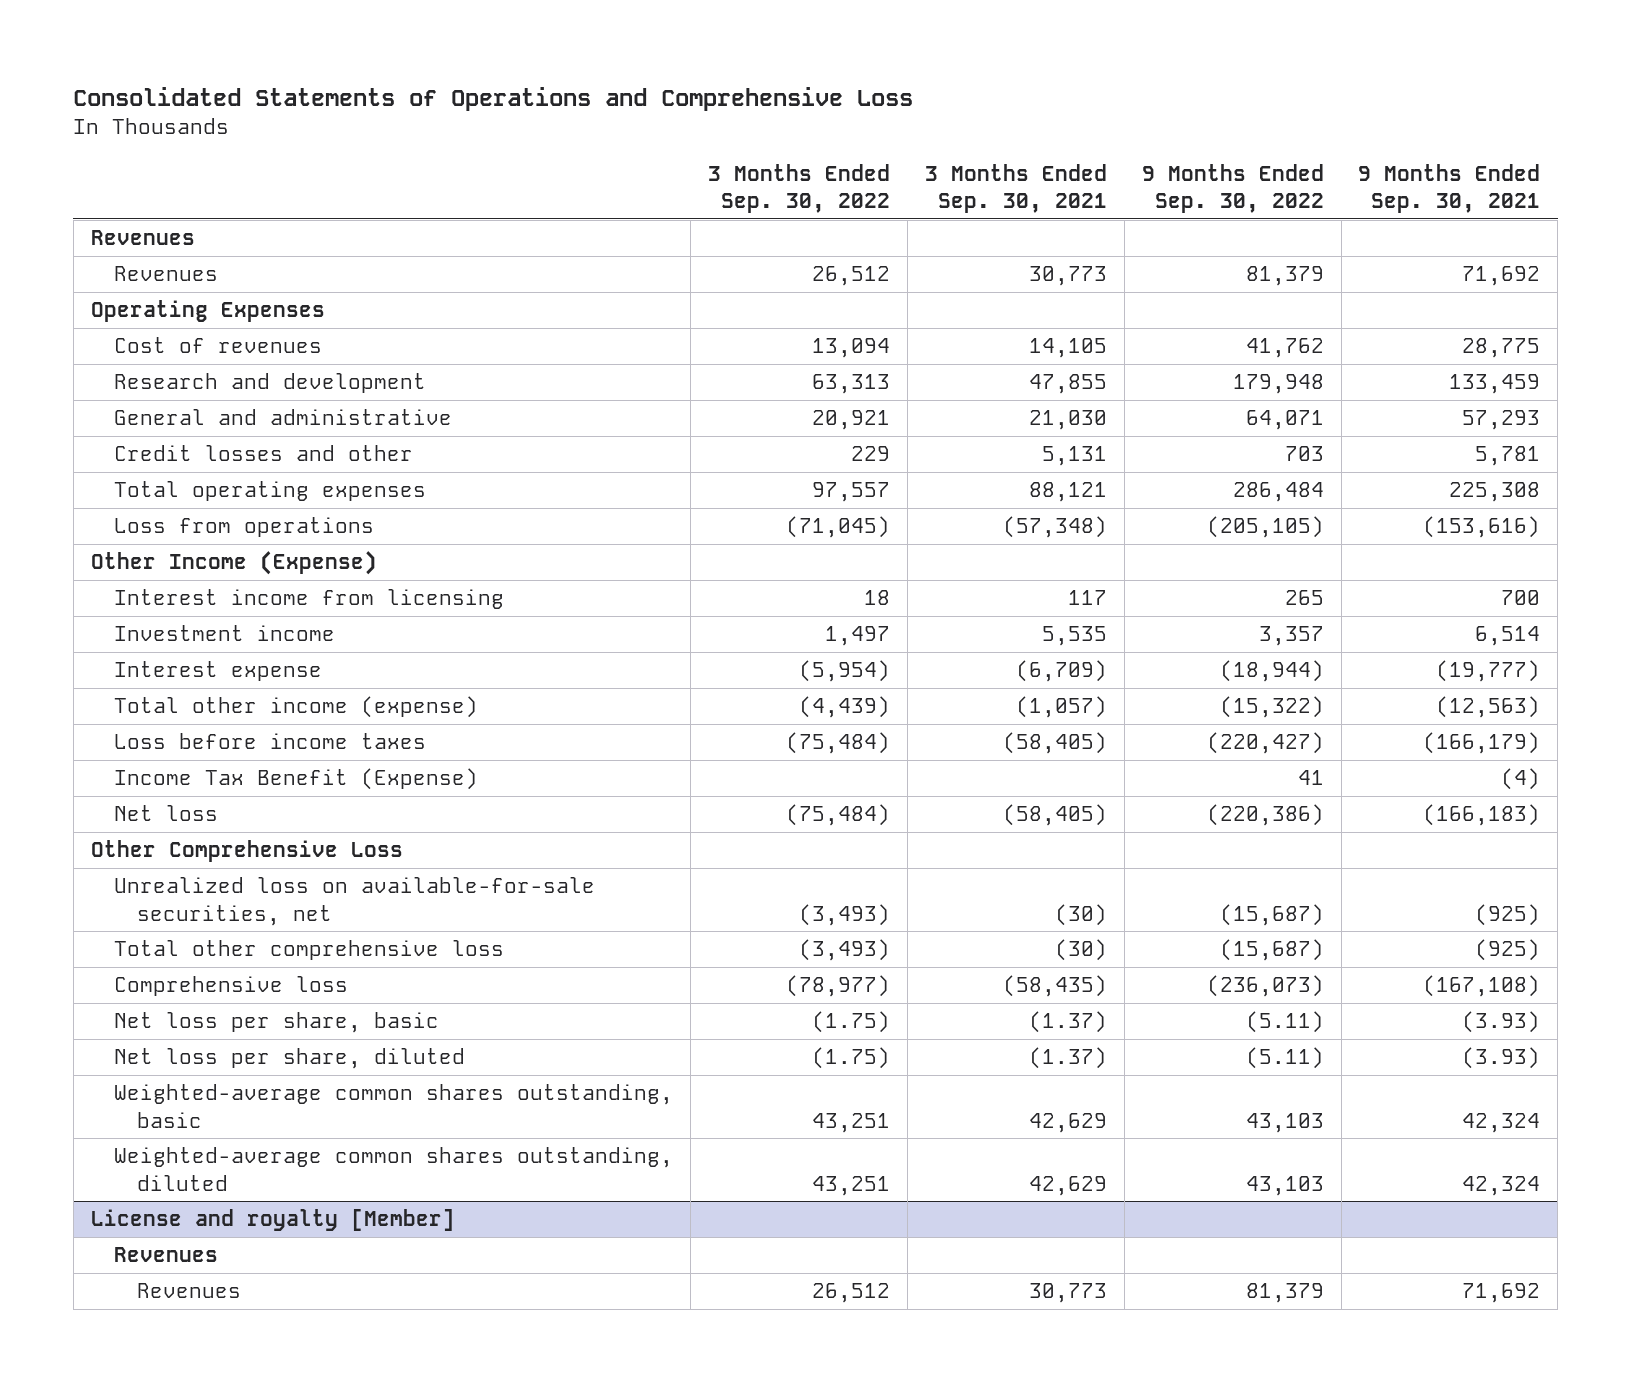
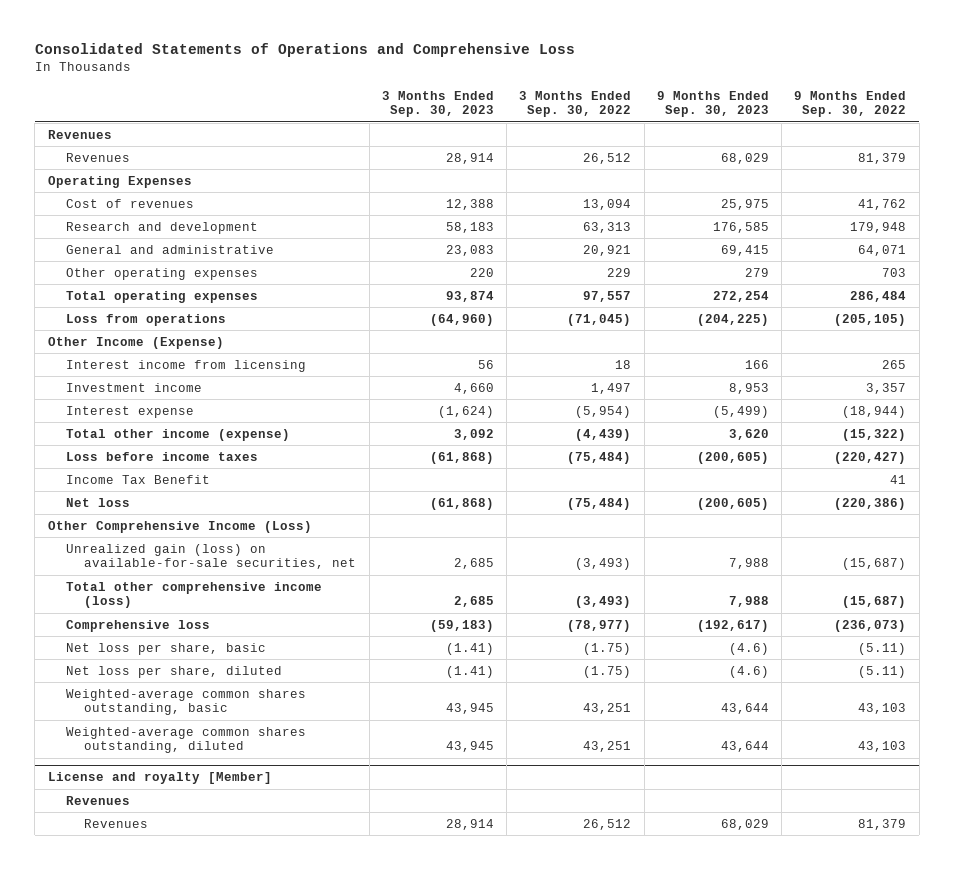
[924,163,1107,213] 3 Months Ended Sep. 30, 2021 -> none
[1358,163,1541,213] 9 Months Ended Sep. 30, 2021 -> none
none -> [381,90,494,118] 3 Months Ended Sep. 30, 2023
none -> [656,90,769,118] 9 Months Ended Sep. 30, 2023
[113,445,413,462] Credit losses and other -> [65,267,258,280] Other operating expenses
[113,768,478,791] Income Tax Benefit (Expense) -> [65,474,210,484] Income Tax Benefit
[90,840,403,863] Other Comprehensive Loss -> [47,520,312,533] Other Comprehensive Income (Loss)
[113,877,595,926] Unrealized loss on available-for-sale securities, net -> [65,543,357,570] Unrealized gain (loss) on available-for-sale securities, net
[113,940,504,961] Total other comprehensive loss -> [65,581,322,609] Total other comprehensive income (loss)

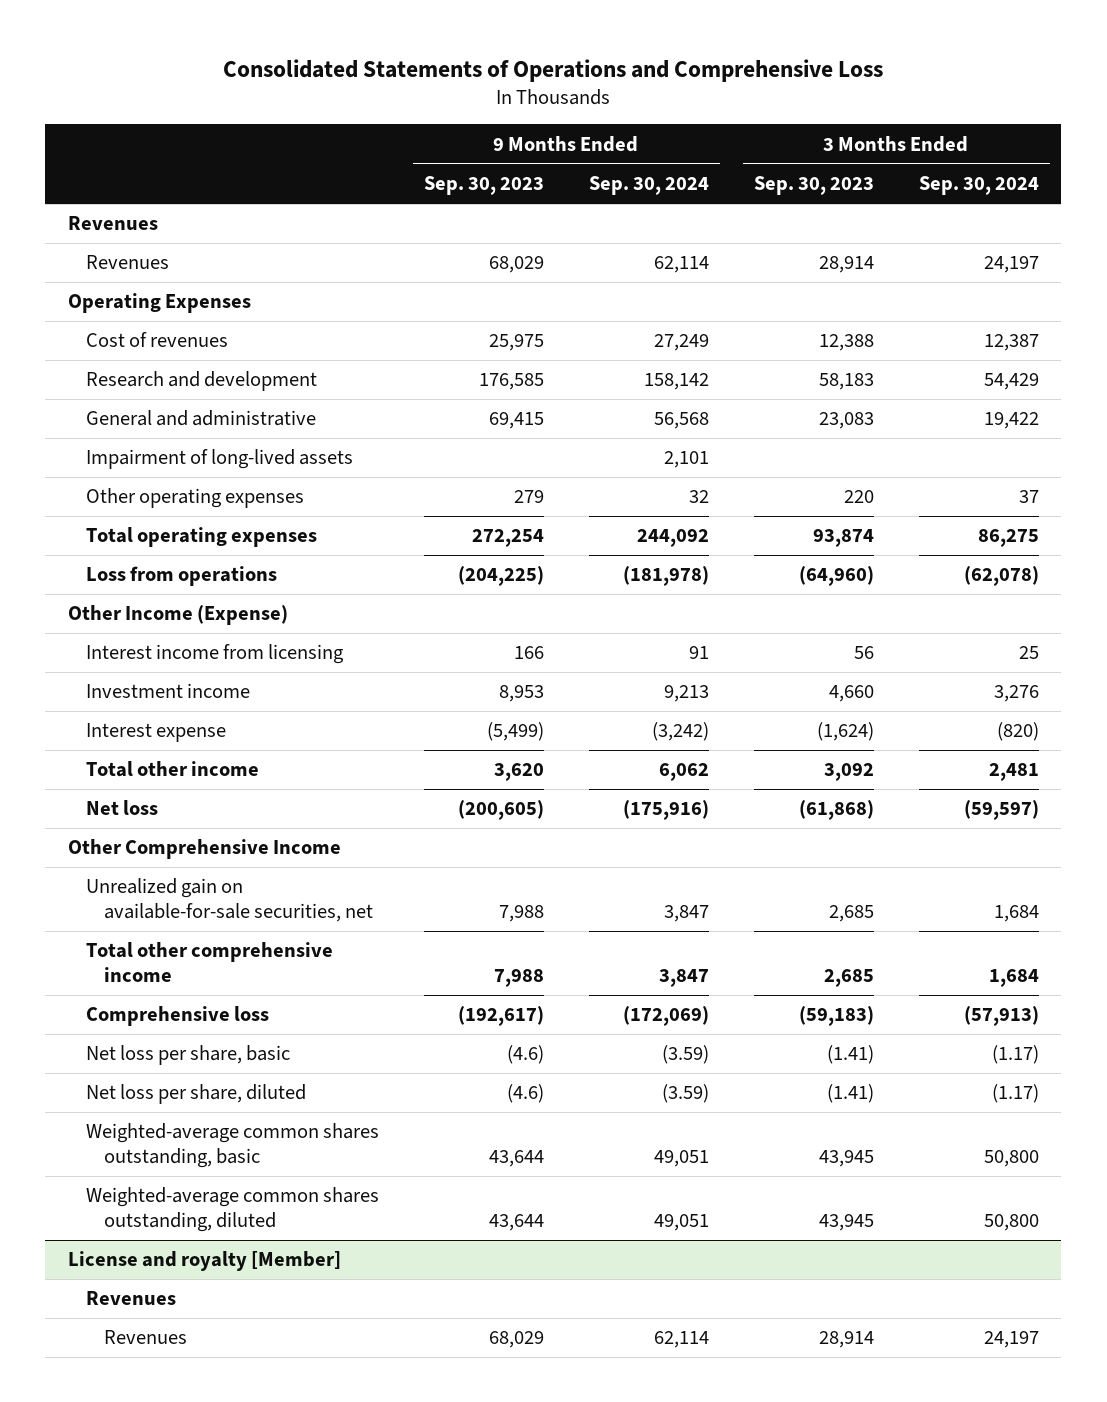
[519,90,632,118] 3 Months Ended Sep. 30, 2022 -> none
[794,90,907,118] 9 Months Ended Sep. 30, 2022 -> none
none -> [588,176,709,196] Sep. 30, 2024
none -> [918,176,1039,196] Sep. 30, 2024
none -> [86,449,354,470] Impairment of long-lived assets
[65,451,258,461] Loss before income taxes -> none
[65,474,210,484] Income Tax Benefit -> none
[65,428,290,441] Total other income (expense) -> [86,761,260,778] Total other income
[47,520,312,533] Other Comprehensive Income (Loss) -> [67,839,341,860] Other Comprehensive Income
[65,543,357,570] Unrealized gain (loss) on available-for-sale securities, net -> [86,878,374,922] Unrealized gain on available-for-sale securities, net
[65,581,322,609] Total other comprehensive income (loss) -> [86,942,334,982] Total other comprehensive income

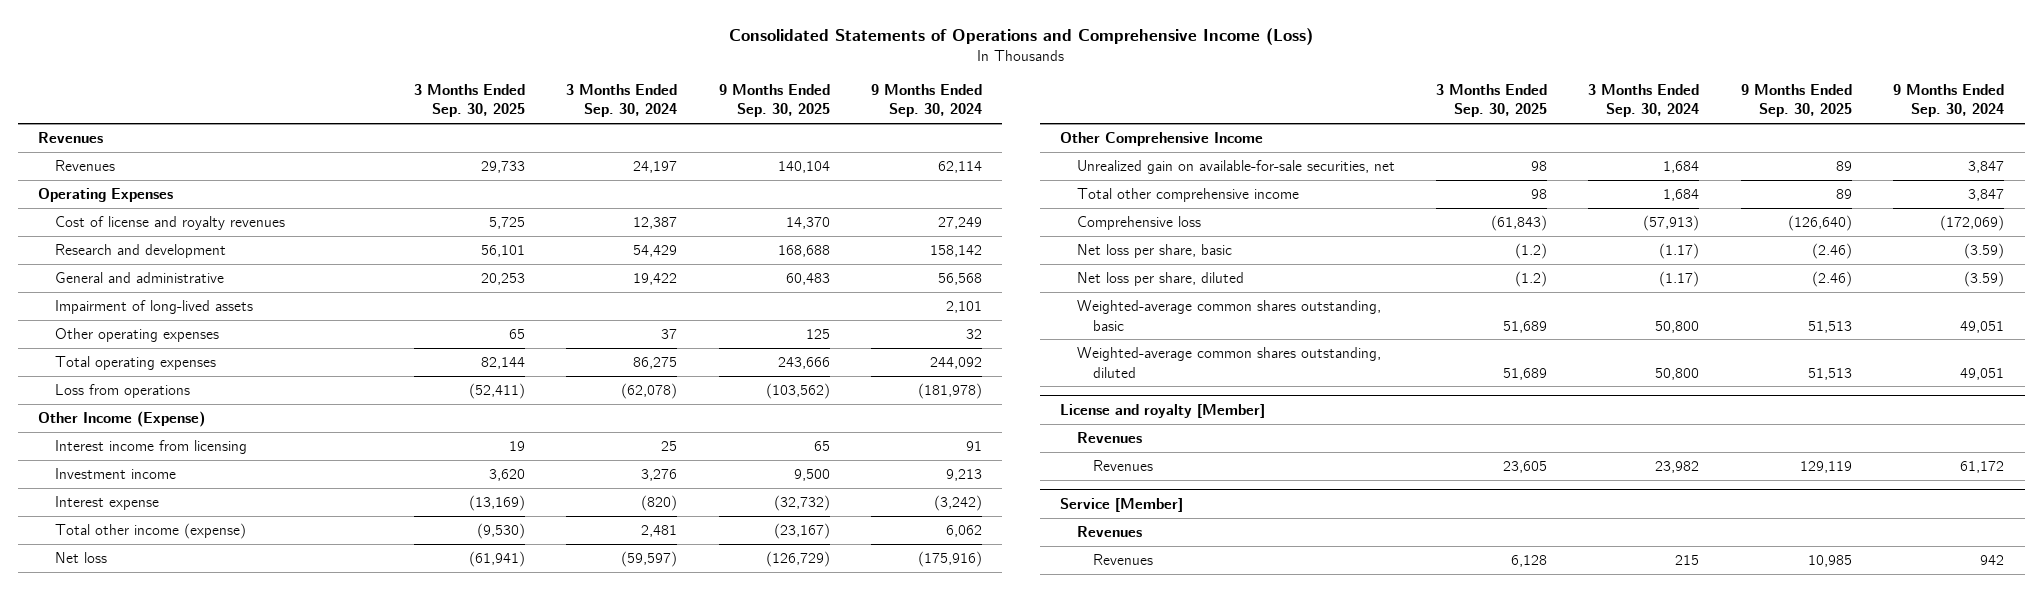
[223,58,884,82] Consolidated Statements of Operations and Comprehensive Loss -> [729,27,1314,45] Consolidated Statements of Operations and Comprehensive Income (Loss)
[423,176,544,196] Sep. 30, 2023 -> none
[753,176,874,196] Sep. 30, 2023 -> none
none -> [413,84,525,118] 3 Months Ended Sep. 30, 2025
none -> [718,84,830,118] 9 Months Ended Sep. 30, 2025
[86,332,229,348] Cost of revenues -> [54,216,285,231] Cost of license and royalty revenues
[86,761,260,778] Total other income -> [54,523,246,540] Total other income (expense)
[653,1331,709,1349] 62,114 -> [1959,461,2004,474] 61,172
[983,1331,1039,1349] 24,197 -> [1655,461,1700,474] 23,982
none -> [1060,497,1184,512] Service [Member]
none -> [1076,526,1142,538] Revenues
none -> [1092,554,1153,566] Revenues

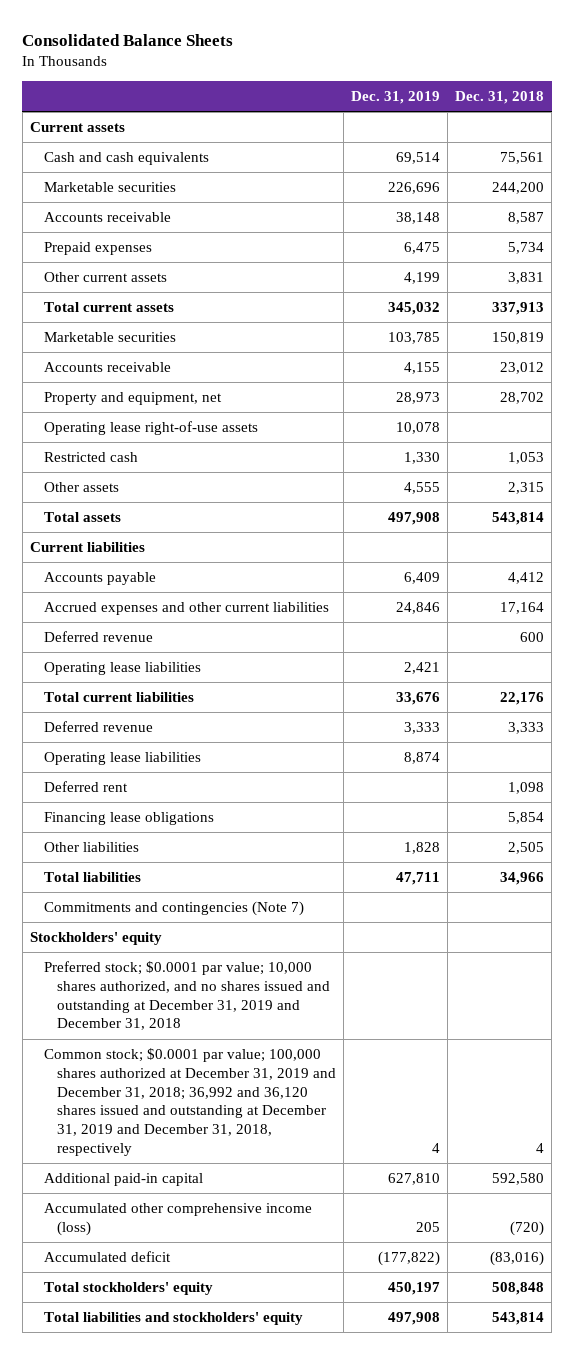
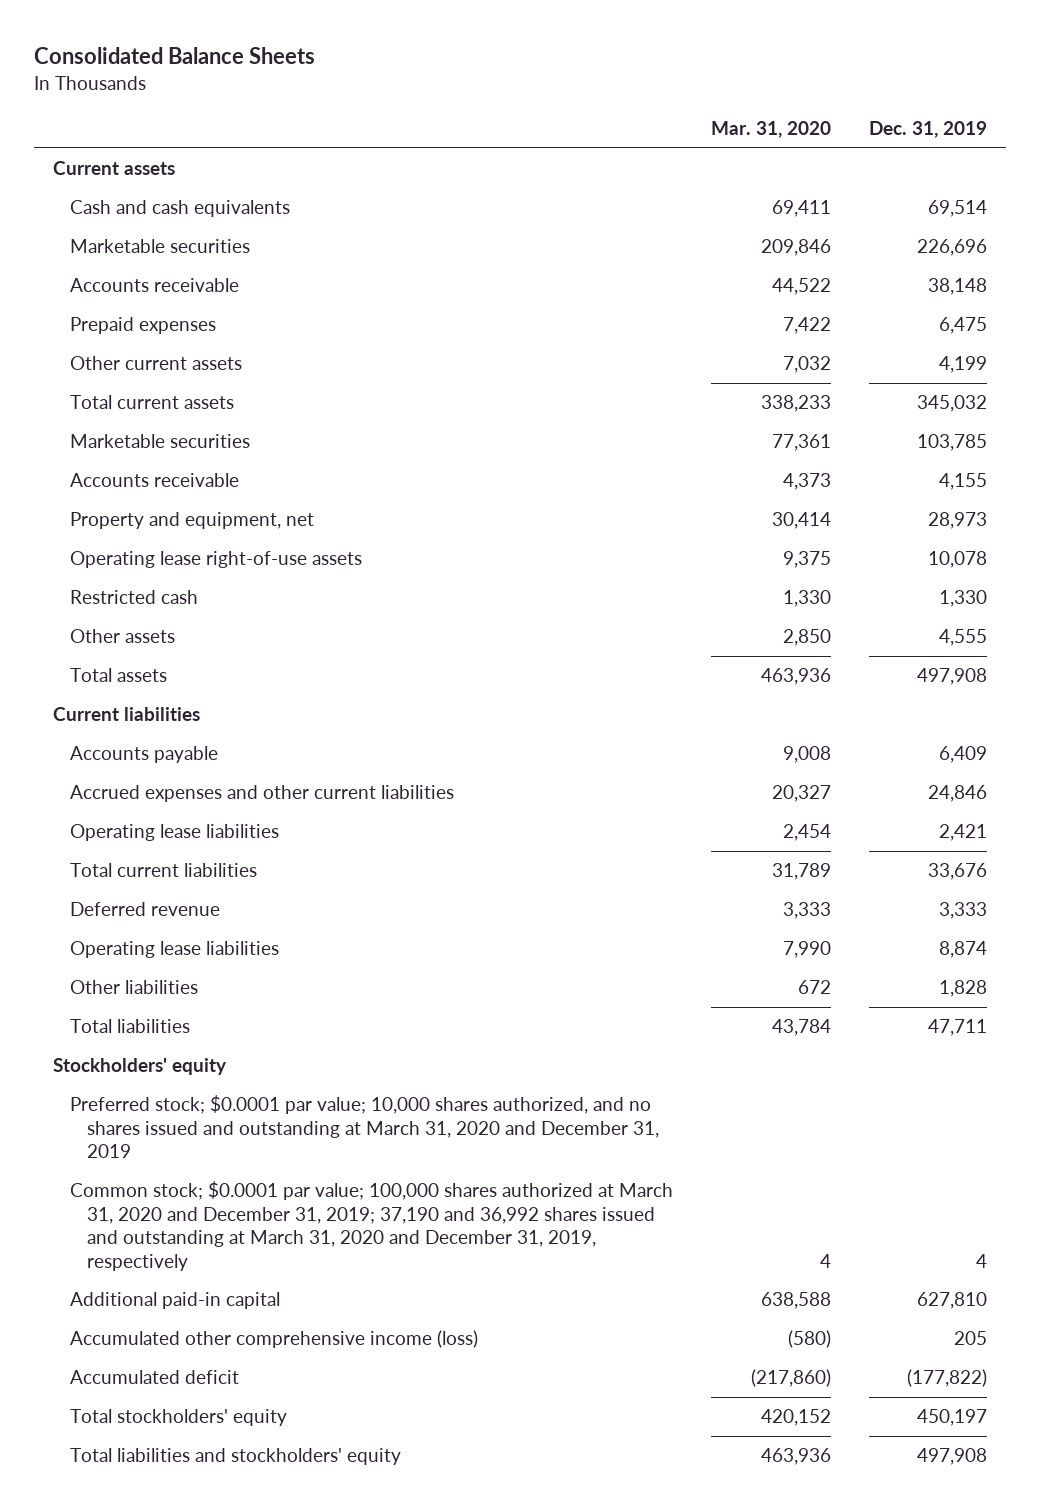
[455,90,545,104] Dec. 31, 2018 -> none
none -> [711,121,832,139] Mar. 31, 2020
[43,630,153,642] Deferred revenue -> none
[43,780,128,792] Deferred rent -> none
[43,811,214,825] Financing lease obligations -> none
[43,900,304,916] Commitments and contingencies (Note 7) -> none
[43,960,331,1031] Preferred stock; $0.0001 par value; 10,000 shares authorized, and no shares issued and outstanding at December 31, 2019 and December 31, 2018 -> [69,1095,660,1159] Preferred stock; $0.0001 par value; 10,000 shares authorized, and no shares issued and outstanding at March 31, 2020 and December 31, 2019
[43,1047,337,1157] Common stock; $0.0001 par value; 100,000 shares authorized at December 31, 2019 and December 31, 2018; 36,992 and 36,120 shares issued and outstanding at December 31, 2019 and December 31, 2018, respectively -> [69,1181,673,1271] Common stock; $0.0001 par value; 100,000 shares authorized at March 31, 2020 and December 31, 2019; 37,190 and 36,992 shares issued and outstanding at March 31, 2020 and December 31, 2019, respectively

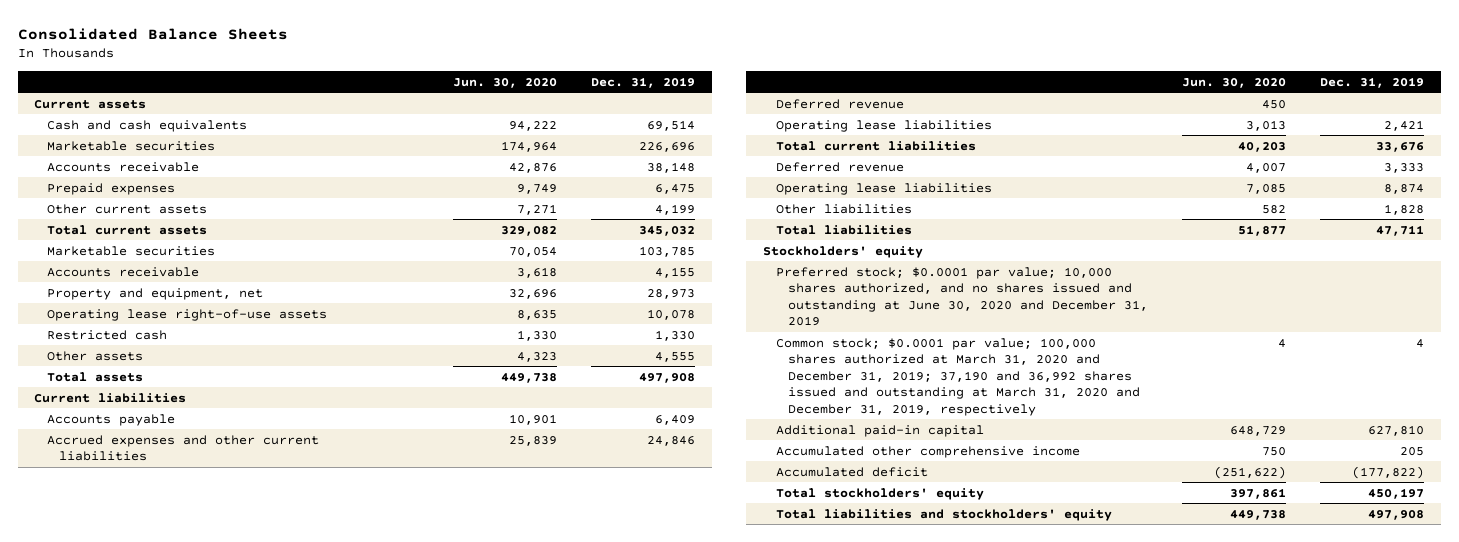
[711,121,832,139] Mar. 31, 2020 -> none
none -> [453,77,558,88] Jun. 30, 2020
none -> [775,98,904,109] Deferred revenue
[69,1095,660,1159] Preferred stock; $0.0001 par value; 10,000 shares authorized, and no shares issued and outstanding at March 31, 2020 and December 31, 2019 -> [775,266,1149,327] Preferred stock; $0.0001 par value; 10,000 shares authorized, and no shares issued and outstanding at June 30, 2020 and December 31, 2019
[69,1330,478,1349] Accumulated other comprehensive income (loss) -> [775,445,1080,458] Accumulated other comprehensive income

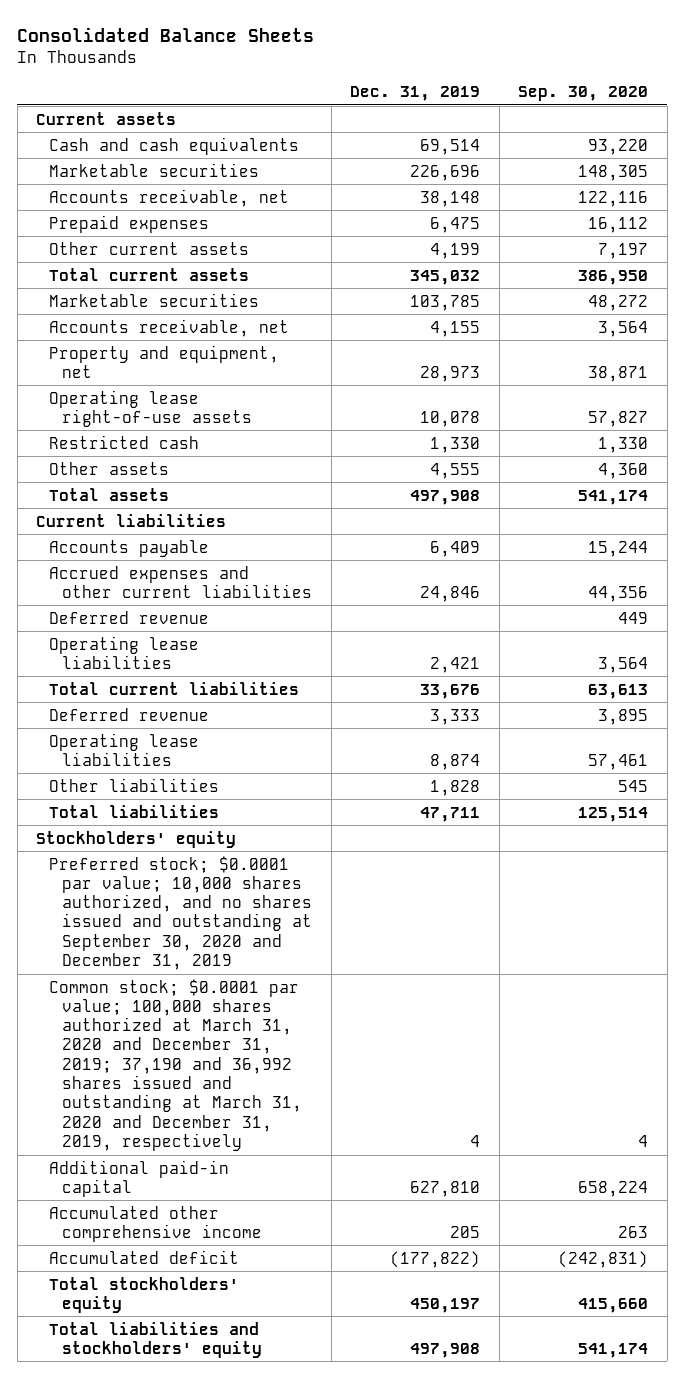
[453,77,558,88] Jun. 30, 2020 -> none
none -> [518,86,649,102] Sep. 30, 2020
[46,161,199,172] Accounts receivable -> [49,188,290,207] Accounts receivable, net
[46,266,199,277] Accounts receivable -> [49,318,290,337] Accounts receivable, net
[775,266,1149,327] Preferred stock; $0.0001 par value; 10,000 shares authorized, and no shares issued and outstanding at June 30, 2020 and December 31, 2019 -> [49,855,313,971] Preferred stock; $0.0001 par value; 10,000 shares authorized, and no shares issued and outstanding at September 30, 2020 and December 31, 2019

